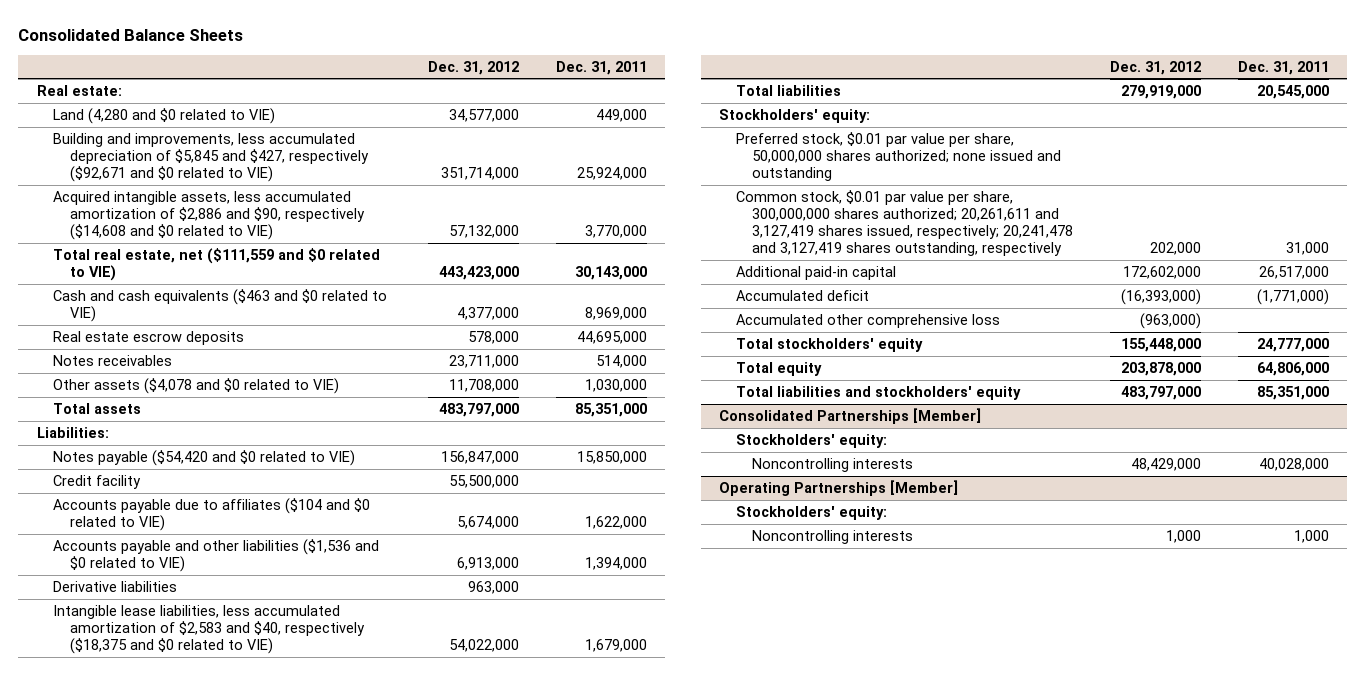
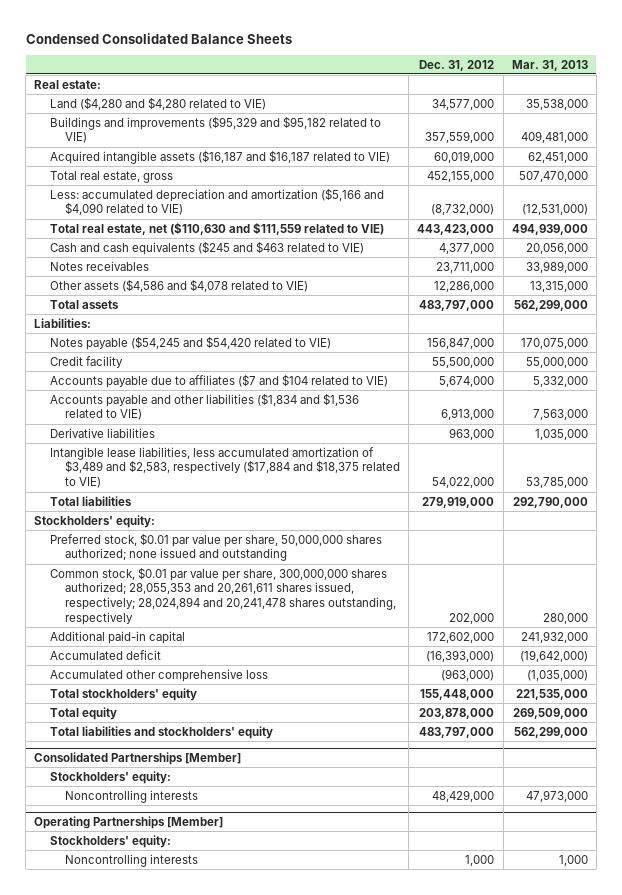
[18,28,244,41] Consolidated Balance Sheets -> [25,32,292,44] Condensed Consolidated Balance Sheets
[555,60,647,75] Dec. 31, 2011 -> none
none -> [511,59,588,71] Mar. 31, 2013
[53,132,370,183] Building and improvements, less accumulated depreciation of $5,845 and $427, respectively ($92,671 and $0 related to VIE) -> none
[53,190,366,241] Acquired intangible assets, less accumulated amortization of $2,886 and $90, respectively ($14,608 and $0 related to VIE) -> none
[53,330,245,345] Real estate escrow deposits -> none
[53,107,276,124] Land (4,280 and $0 related to VIE) -> [49,96,266,110] Land ($4,280 and $4,280 related to VIE)
none -> [49,115,381,144] Buildings and improvements ($95,329 and $95,182 related to VIE)
none -> [49,149,390,164] Acquired intangible assets ($16,187 and $16,187 related to VIE)
none -> [49,170,173,183] Total real estate, gross
none -> [49,187,384,216] Less: accumulated depreciation and amortization ($5,166 and $4,090 related to VIE)
[53,247,381,281] Total real estate, net ($111,559 and $0 related to VIE) -> [49,221,384,235] Total real estate, net ($110,630 and $111,559 related to VIE)
[53,288,388,322] Cash and cash equivalents ($463 and $0 related to VIE) -> [49,240,364,255] Cash and cash equivalents ($245 and $463 related to VIE)
[53,377,340,394] Other assets ($4,078 and $0 related to VIE) -> [49,278,308,292] Other assets ($4,586 and $4,078 related to VIE)
[448,378,519,392] 11,708,000 -> [434,280,495,292] 12,286,000
[53,449,356,466] Notes payable ($54,420 and $0 related to VIE) -> [49,335,331,350] Notes payable ($54,245 and $54,420 related to VIE)
[53,497,371,531] Accounts payable due to affiliates ($104 and $0 related to VIE) -> [49,373,388,388] Accounts payable due to affiliates ($7 and $104 related to VIE)
[53,538,380,572] Accounts payable and other liabilities ($1,536 and $0 related to VIE) -> [49,392,359,421] Accounts payable and other liabilities ($1,834 and $1,536 related to VIE)
[53,604,366,655] Intangible lease liabilities, less accumulated amortization of $2,583 and $40, respectively ($18,375 and $0 related to VIE) -> [49,446,400,489] Intangible lease liabilities, less accumulated amortization of $3,489 and $2,583, respectively ($17,884 and $18,375 related to VIE)
[735,189,1074,257] Common stock, $0.01 par value per share, 300,000,000 shares authorized; 20,261,611 and 3,127,419 shares issued, respectively; 20,241,478 and 3,127,419 shares outstanding, respectively -> [49,566,396,626] Common stock, $0.01 par value per share, 300,000,000 shares authorized; 28,055,353 and 20,261,611 shares issued, respectively; 28,024,894 and 20,241,478 shares outstanding, respectively

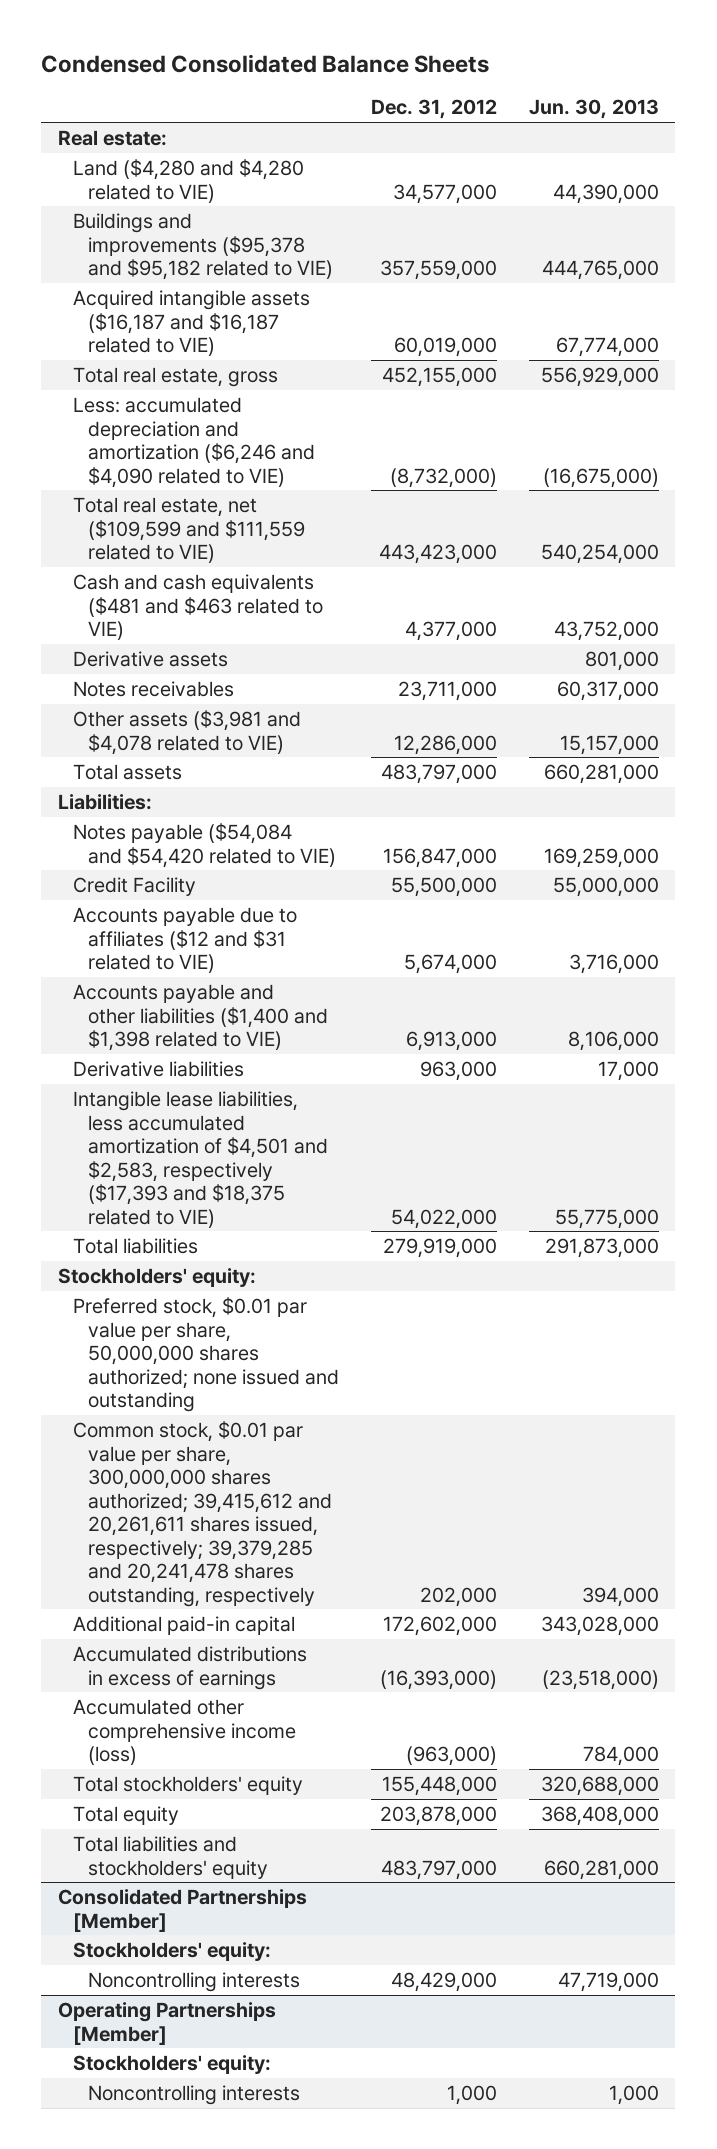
[511,59,588,71] Mar. 31, 2013 -> none
none -> [529,99,660,120] Jun. 30, 2013
[49,115,381,144] Buildings and improvements ($95,329 and $95,182 related to VIE) -> [72,213,333,281] Buildings and improvements ($95,378 and $95,182 related to VIE)
[49,187,384,216] Less: accumulated depreciation and amortization ($5,166 and $4,090 related to VIE) -> [72,397,315,488] Less: accumulated depreciation and amortization ($6,246 and $4,090 related to VIE)
[49,221,384,235] Total real estate, net ($110,630 and $111,559 related to VIE) -> [72,497,305,564] Total real estate, net ($109,599 and $111,559 related to VIE)
[49,240,364,255] Cash and cash equivalents ($245 and $463 related to VIE) -> [72,574,323,641] Cash and cash equivalents ($481 and $463 related to VIE)
none -> [72,651,228,668] Derivative assets
[49,278,308,292] Other assets ($4,586 and $4,078 related to VIE) -> [72,710,301,755] Other assets ($3,981 and $4,078 related to VIE)
[49,335,331,350] Notes payable ($54,245 and $54,420 related to VIE) -> [72,823,336,868] Notes payable ($54,084 and $54,420 related to VIE)
[49,355,123,368] Credit facility -> [72,877,196,897] Credit Facility
[49,373,388,388] Accounts payable due to affiliates ($7 and $104 related to VIE) -> [72,907,297,974] Accounts payable due to affiliates ($12 and $31 related to VIE)
[49,392,359,421] Accounts payable and other liabilities ($1,834 and $1,536 related to VIE) -> [72,984,328,1052] Accounts payable and other liabilities ($1,400 and $1,398 related to VIE)
[49,446,400,489] Intangible lease liabilities, less accumulated amortization of $3,489 and $2,583, respectively ($17,884 and $18,375 related to VIE) -> [72,1091,328,1228] Intangible lease liabilities, less accumulated amortization of $4,501 and $2,583, respectively ($17,393 and $18,375 related to VIE)
[49,566,396,626] Common stock, $0.01 par value per share, 300,000,000 shares authorized; 28,055,353 and 20,261,611 shares issued, respectively; 28,024,894 and 20,241,478 shares outstanding, respectively -> [72,1421,332,1607] Common stock, $0.01 par value per share, 300,000,000 shares authorized; 39,415,612 and 20,261,611 shares issued, respectively; 39,379,285 and 20,241,478 shares outstanding, respectively
[49,649,161,660] Accumulated deficit -> [72,1646,307,1690] Accumulated distributions in excess of earnings
[49,668,268,682] Accumulated other comprehensive loss -> [72,1699,296,1766] Accumulated other comprehensive income (loss)

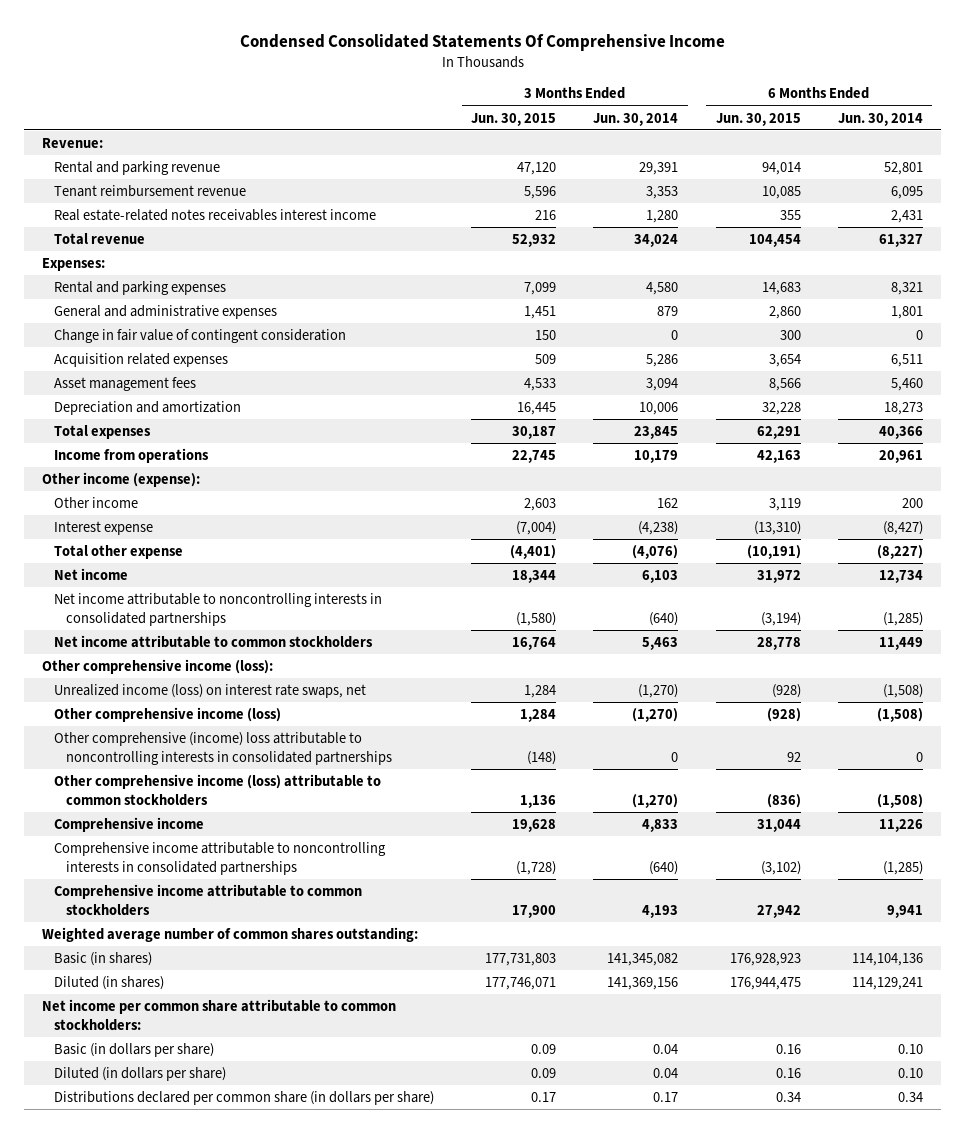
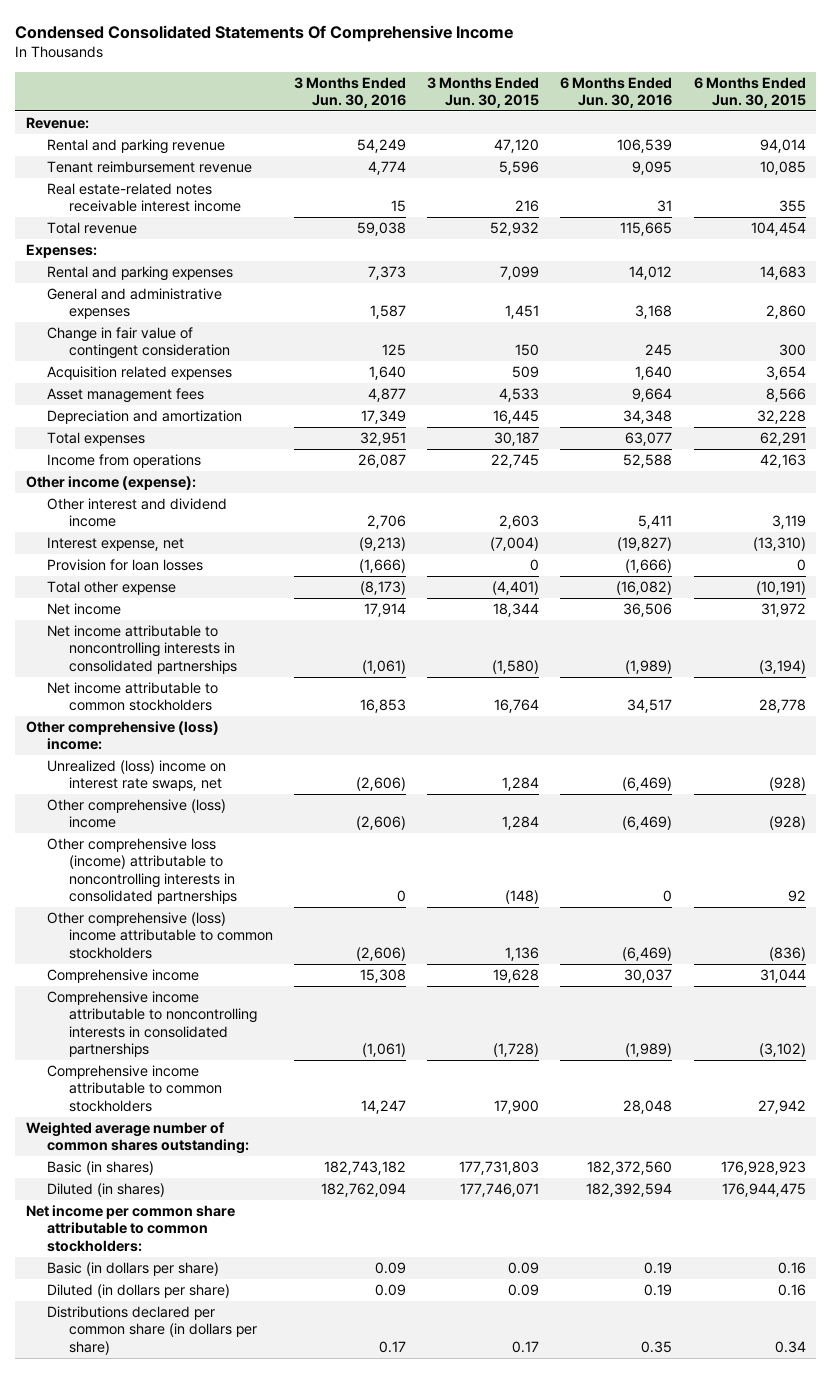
[593,112,679,126] Jun. 30, 2014 -> none
[837,112,923,126] Jun. 30, 2014 -> none
none -> [294,76,407,109] 3 Months Ended Jun. 30, 2016
none -> [560,76,673,109] 6 Months Ended Jun. 30, 2016
[54,208,377,221] Real estate-related notes receivables interest income -> [47,183,241,213] Real estate-related notes receivable interest income
[54,496,139,508] Other income -> [47,498,228,528] Other interest and dividend income
[54,520,154,535] Interest expense -> [47,537,185,552] Interest expense, net
none -> [47,559,204,572] Provision for loan losses
[42,658,274,674] Other comprehensive income (loss): -> [25,721,219,751] Other comprehensive (loss) income:
[54,683,367,698] Unrealized income (loss) on interest rate swaps, net -> [47,760,227,792] Unrealized (loss) income on interest rate swaps, net
[54,706,282,722] Other comprehensive income (loss) -> [47,799,227,829] Other comprehensive (loss) income
[54,731,393,765] Other comprehensive (income) loss attributable to noncontrolling interests in consolidated partnerships -> [47,838,237,905] Other comprehensive loss (income) attributable to noncontrolling interests in consolidated partnerships
[54,773,382,806] Other comprehensive income (loss) attributable to common stockholders -> [47,912,273,959] Other comprehensive (loss) income attributable to common stockholders

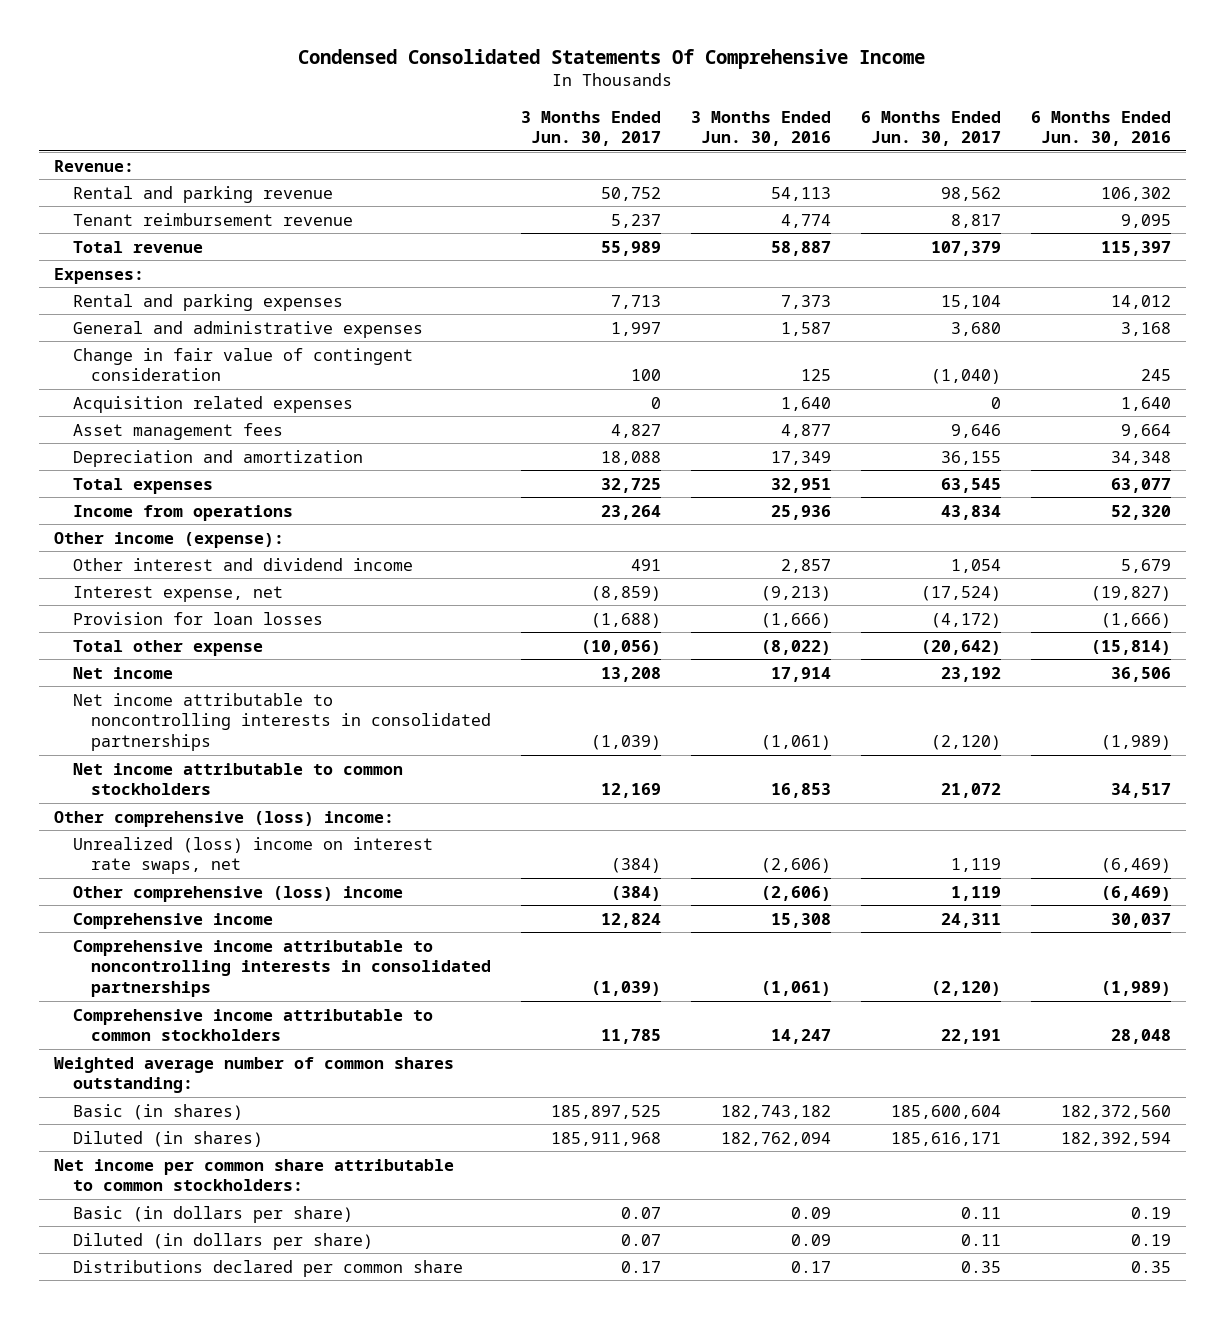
[427,76,540,109] 3 Months Ended Jun. 30, 2015 -> none
[693,76,806,109] 6 Months Ended Jun. 30, 2015 -> none
none -> [521,110,662,147] 3 Months Ended Jun. 30, 2017
none -> [861,110,1002,147] 6 Months Ended Jun. 30, 2017
[357,139,407,154] 54,249 -> [771,186,832,201] 54,113
[617,139,673,154] 106,539 -> [1101,186,1172,201] 106,302
[47,183,241,213] Real estate-related notes receivable interest income -> none
[357,222,407,237] 59,038 -> [771,240,832,256] 58,887
[620,222,673,237] 115,665 -> [1101,240,1172,256] 115,397
[358,454,407,469] 26,087 -> [771,504,832,520] 25,936
[623,454,673,469] 52,588 -> [1111,504,1172,520] 52,320
[367,515,407,530] 2,706 -> [781,558,832,573] 2,857
[638,515,673,530] 5,411 -> [1121,558,1172,573] 5,679
[360,581,407,596] (8,173) -> [761,639,832,655] (8,022)
[616,581,673,596] (16,082) -> [1091,639,1172,655] (15,814)
[47,838,237,905] Other comprehensive loss (income) attributable to noncontrolling interests in consolidated partnerships -> none
[47,912,273,959] Other comprehensive (loss) income attributable to common stockholders -> none
[47,1306,257,1355] Distributions declared per common share (in dollars per share) -> [72,1259,463,1277] Distributions declared per common share

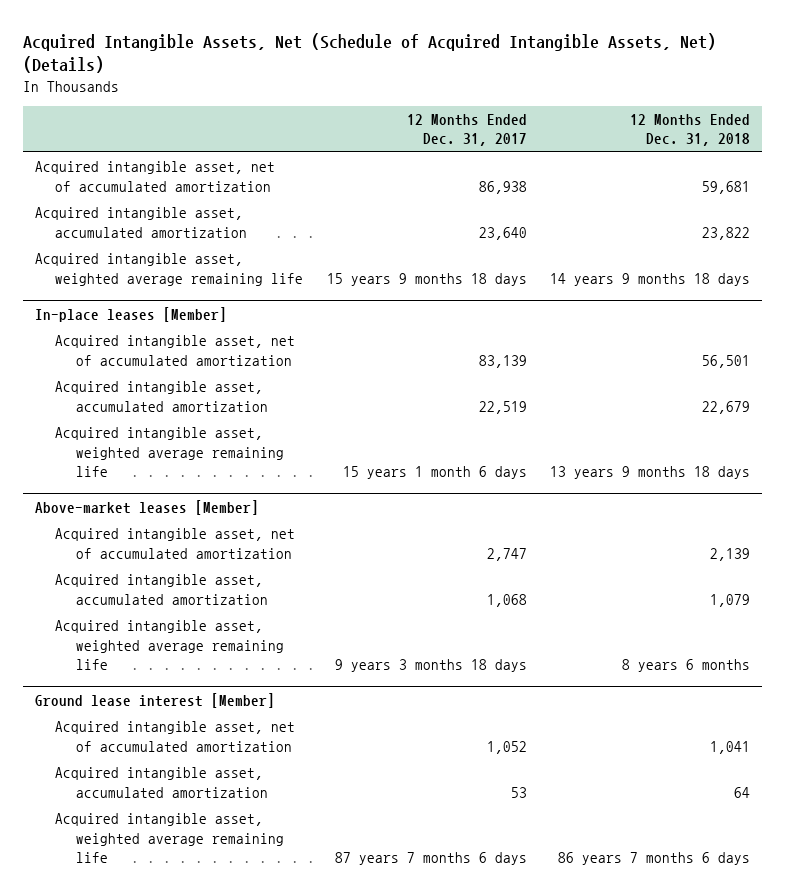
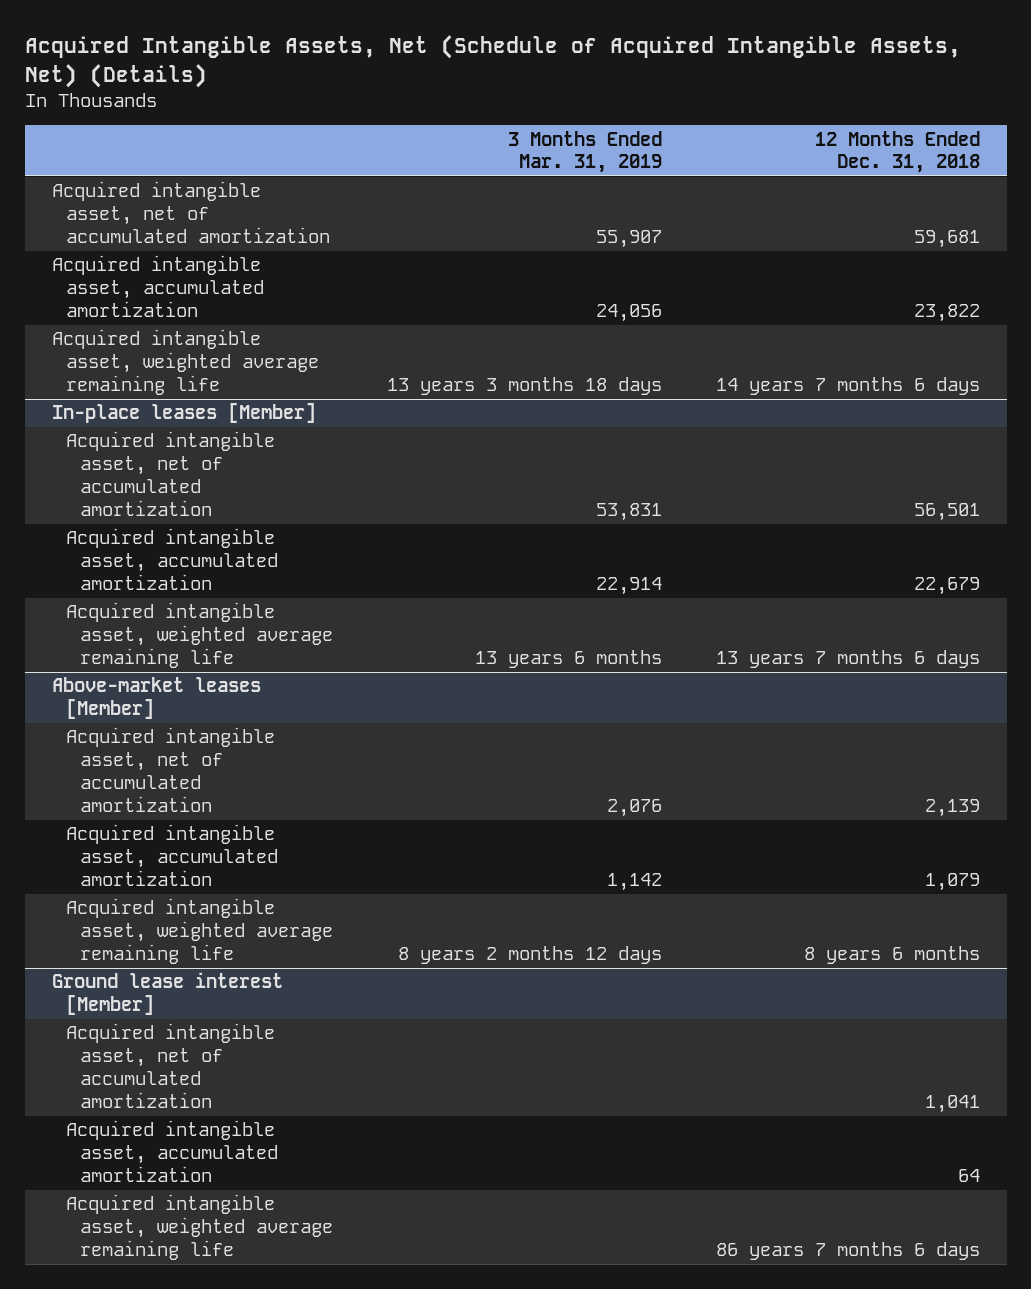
[406,113,527,147] 12 Months Ended Dec. 31, 2017 -> none
none -> [507,130,662,174] 3 Months Ended Mar. 31, 2019
[550,272,751,286] 14 years 9 months 18 days -> [715,377,980,396] 14 years 7 months 6 days
[550,466,751,480] 13 years 9 months 18 days -> [715,650,980,669] 13 years 7 months 6 days

